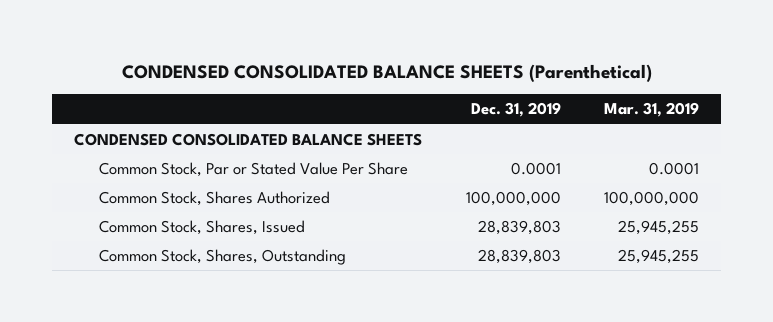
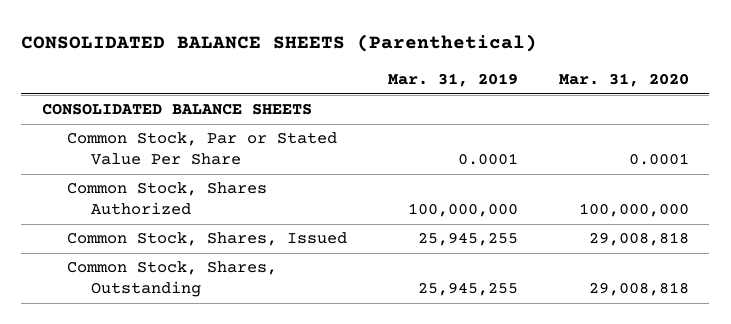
[121,63,652,82] CONDENSED CONSOLIDATED BALANCE SHEETS (Parenthetical) -> [21,34,538,53] CONSOLIDATED BALANCE SHEETS (Parenthetical)
[470,102,561,118] Dec. 31, 2019 -> none
none -> [558,73,689,88] Mar. 31, 2020
[73,133,422,147] CONDENSED CONSOLIDATED BALANCE SHEETS -> [42,103,313,116] CONSOLIDATED BALANCE SHEETS

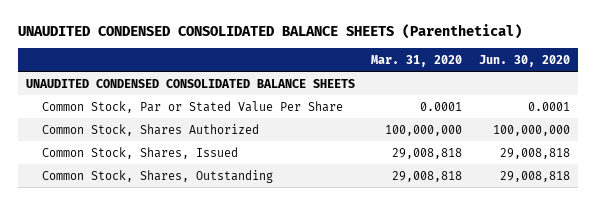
[21,34,538,53] CONSOLIDATED BALANCE SHEETS (Parenthetical) -> [17,24,522,40] UNAUDITED CONDENSED CONSOLIDATED BALANCE SHEETS (Parenthetical)
[387,73,518,88] Mar. 31, 2019 -> none
none -> [478,54,570,67] Jun. 30, 2020
[42,103,313,116] CONSOLIDATED BALANCE SHEETS -> [26,78,356,88] UNAUDITED CONDENSED CONSOLIDATED BALANCE SHEETS

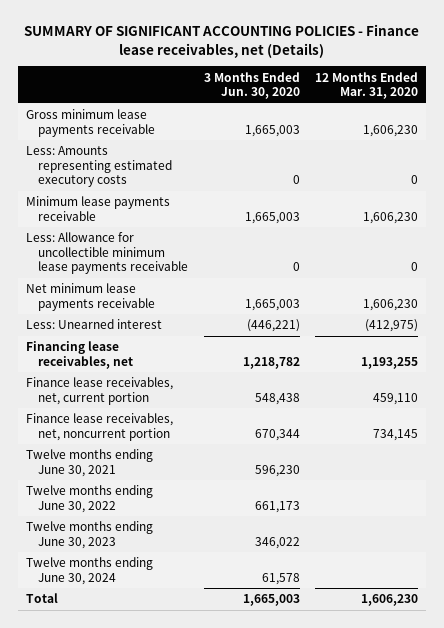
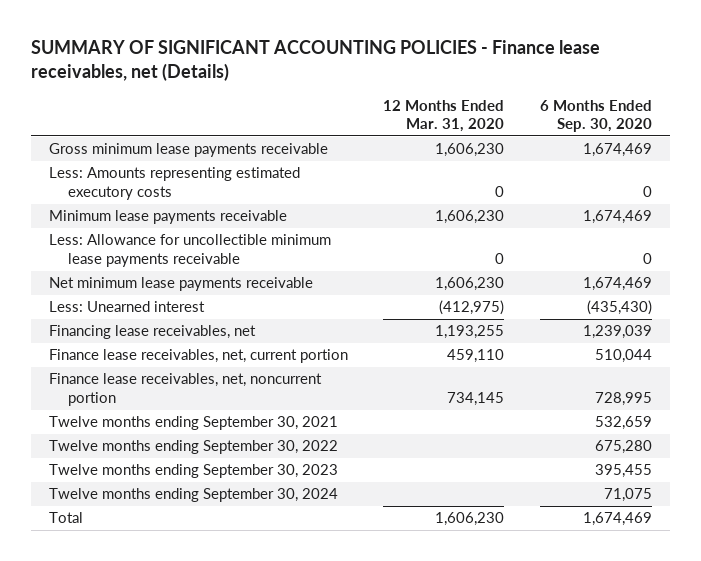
[203,71,300,100] 3 Months Ended Jun. 30, 2020 -> none
none -> [540,99,653,133] 6 Months Ended Sep. 30, 2020
[25,449,153,477] Twelve months ending June 30, 2021 -> [48,416,338,431] Twelve months ending September 30, 2021
[25,485,153,513] Twelve months ending June 30, 2022 -> [48,440,338,455] Twelve months ending September 30, 2022
[25,521,153,549] Twelve months ending June 30, 2023 -> [48,464,338,479] Twelve months ending September 30, 2023
[25,557,153,585] Twelve months ending June 30, 2024 -> [48,488,338,503] Twelve months ending September 30, 2024

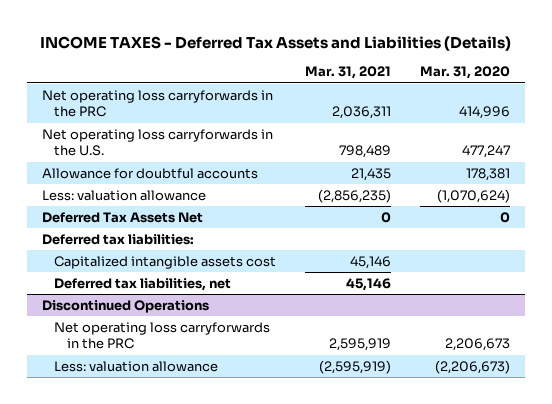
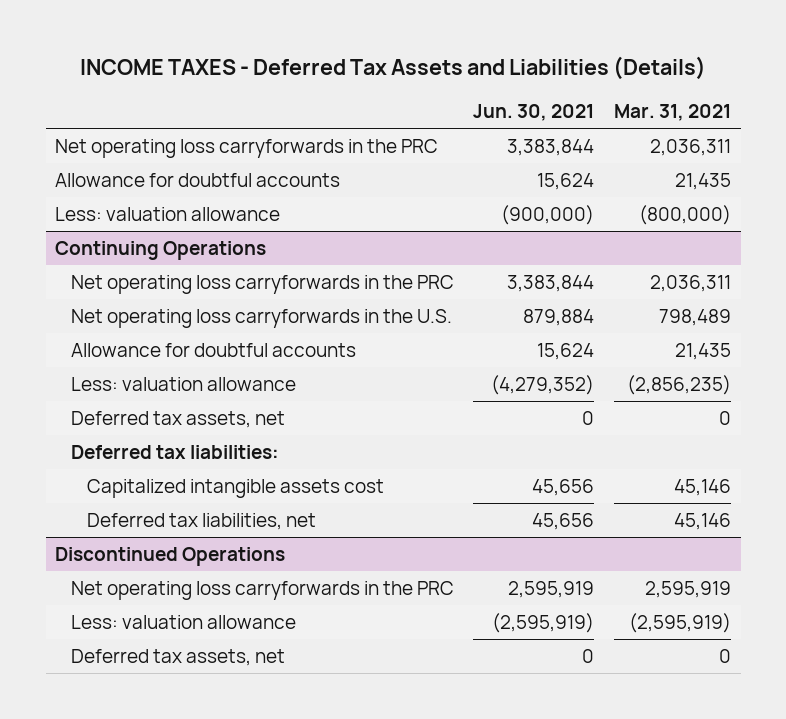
[420,66,511,80] Mar. 31, 2020 -> none
none -> [473,103,595,121] Jun. 30, 2021
none -> [55,173,341,188] Allowance for doubtful accounts
none -> [55,207,281,222] Less: valuation allowance
none -> [55,241,267,261] Continuing Operations
none -> [70,275,454,295] Net operating loss carryforwards in the PRC
[41,211,203,223] Deferred Tax Assets Net -> [70,411,285,429] Deferred tax assets, net
none -> [70,649,285,667] Deferred tax assets, net

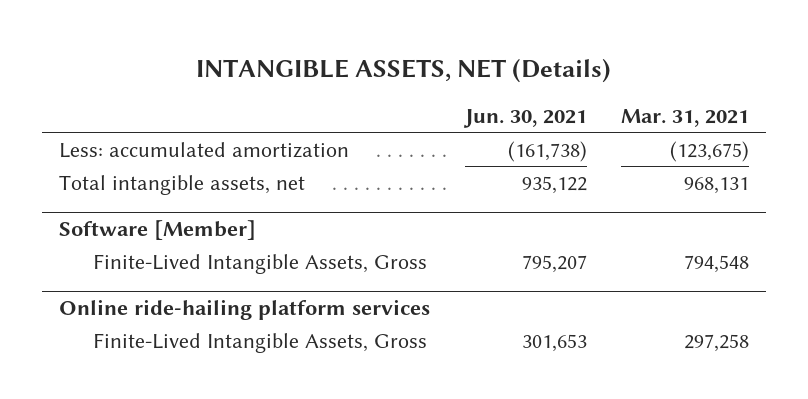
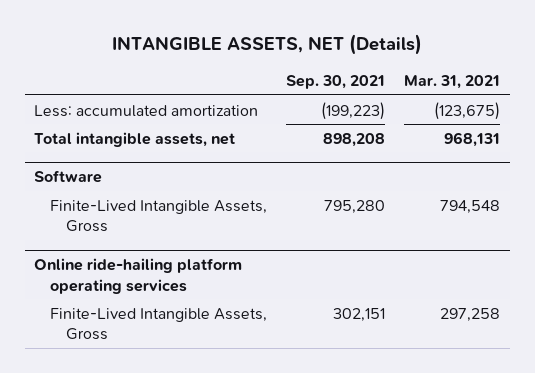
[462,108,587,128] Jun. 30, 2021 -> none
none -> [286,74,386,89] Sep. 30, 2021
[59,219,257,240] Software [Member] -> [34,170,103,184] Software
[59,298,431,320] Online ride-hailing platform services -> [34,258,243,294] Online ride-hailing platform operating services

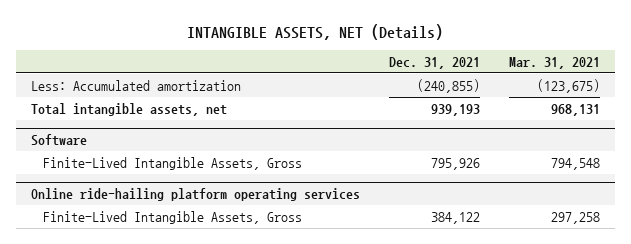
[286,74,386,89] Sep. 30, 2021 -> none
none -> [388,56,480,69] Dec. 31, 2021
[34,104,259,117] Less: accumulated amortization -> [30,79,241,91] Less: Accumulated amortization

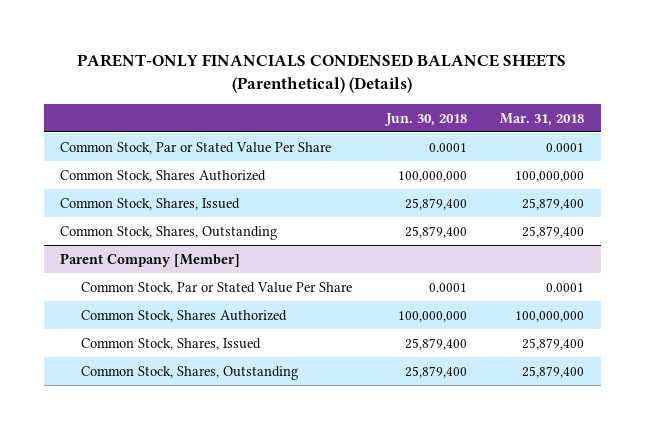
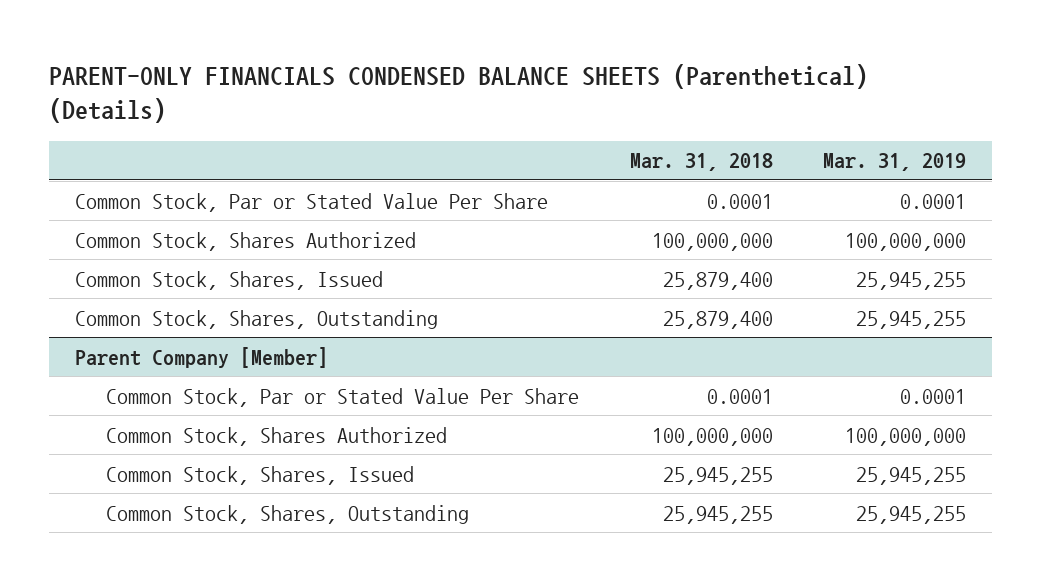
[383,112,467,126] Jun. 30, 2018 -> none
none -> [823,153,967,172] Mar. 31, 2019
[522,337,585,350] 25,879,400 -> [662,466,773,485] 25,945,255
[522,365,585,378] 25,879,400 -> [662,505,773,524] 25,945,255

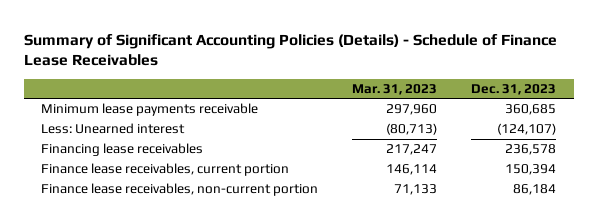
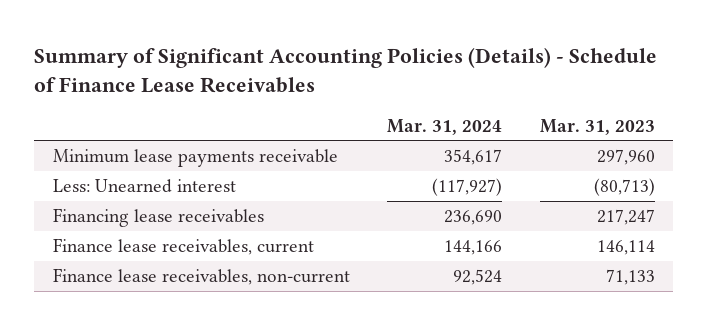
[471,83,557,95] Dec. 31, 2023 -> none
none -> [387,118,503,135] Mar. 31, 2024
[41,163,290,177] Finance lease receivables, current portion -> [52,237,314,255] Finance lease receivables, current
[41,183,319,197] Finance lease receivables, non-current portion -> [52,267,350,285] Finance lease receivables, non-current

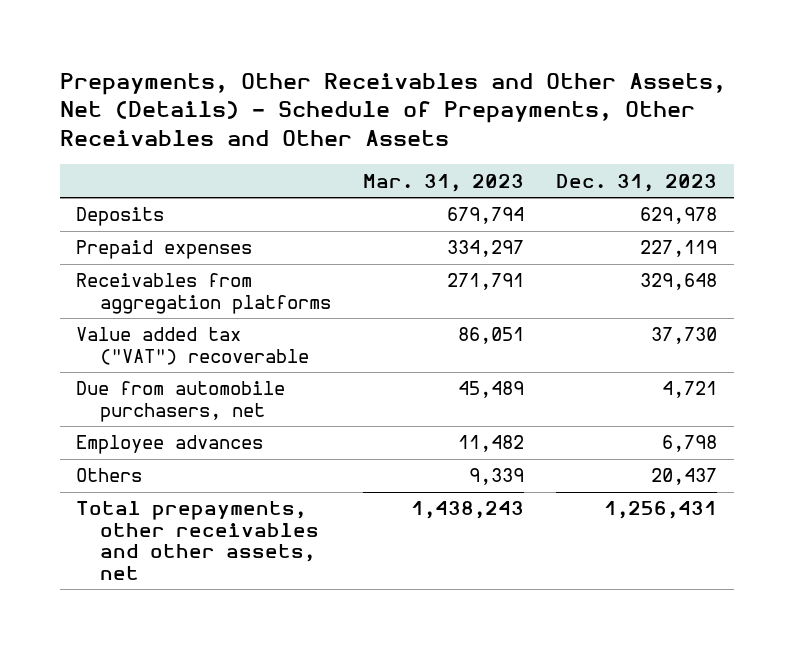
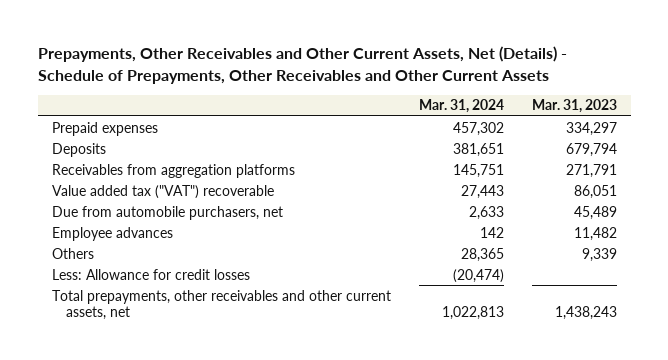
[59,72,726,146] Prepayments, Other Receivables and Other Assets, Net (Details) - Schedule of Prepayments, Other Receivables and Other Assets -> [37,46,567,84] Prepayments, Other Receivables and Other Current Assets, Net (Details) - Schedule of Prepayments, Other Receivables and Other Current Assets
[556,173,718,192] Dec. 31, 2023 -> none
none -> [418,99,504,114] Mar. 31, 2024
[75,207,164,227] Deposits -> [51,142,106,157] Deposits
none -> [51,268,250,280] Less: Allowance for credit losses
[75,501,320,580] Total prepayments, other receivables and other assets, net -> [51,289,391,320] Total prepayments, other receivables and other current assets, net

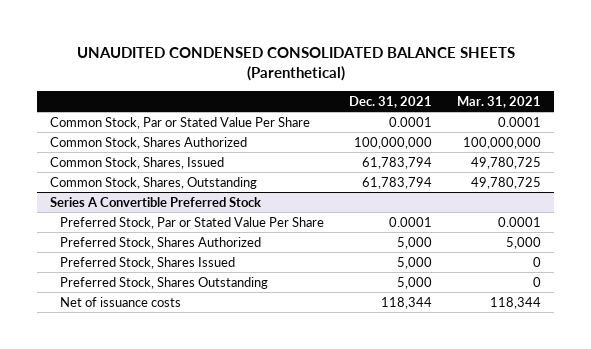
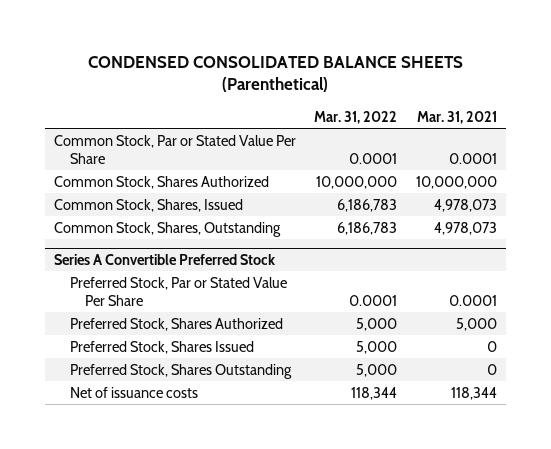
[76,46,515,81] UNAUDITED CONDENSED CONSOLIDATED BALANCE SHEETS (Parenthetical) -> [88,55,464,93] CONDENSED CONSOLIDATED BALANCE SHEETS (Parenthetical)
[348,95,432,108] Dec. 31, 2021 -> none
none -> [314,110,398,124] Mar. 31, 2022
[463,136,542,149] 100,000,000 -> [415,175,497,189] 10,000,000
[471,156,542,169] 49,780,725 -> [433,198,497,212] 4,978,073
[471,176,542,189] 49,780,725 -> [433,221,497,235] 4,978,073

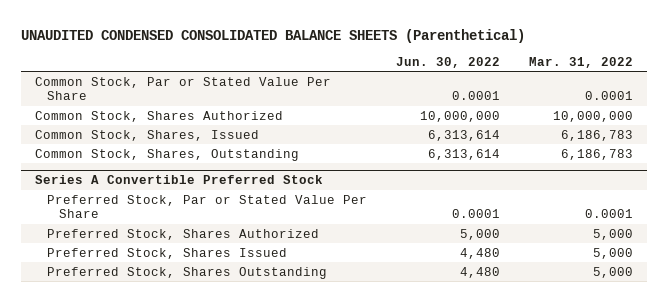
[88,55,464,93] CONDENSED CONSOLIDATED BALANCE SHEETS (Parenthetical) -> [20,28,525,43] UNAUDITED CONDENSED CONSOLIDATED BALANCE SHEETS (Parenthetical)
[416,110,497,124] Mar. 31, 2021 -> none
none -> [395,56,500,68] Jun. 30, 2022
[69,386,198,398] Net of issuance costs -> none

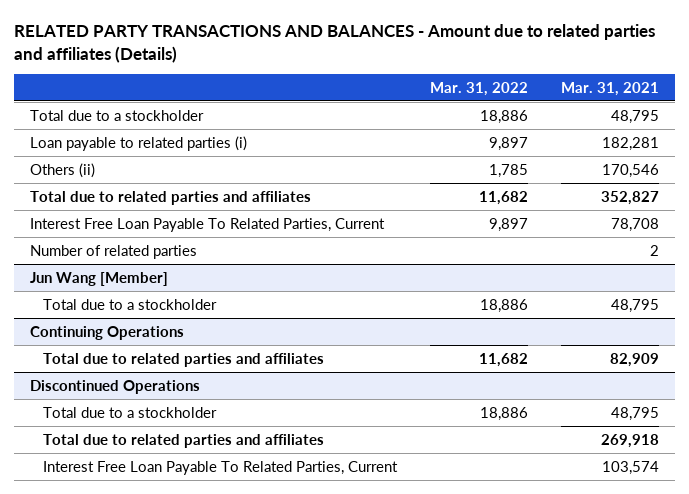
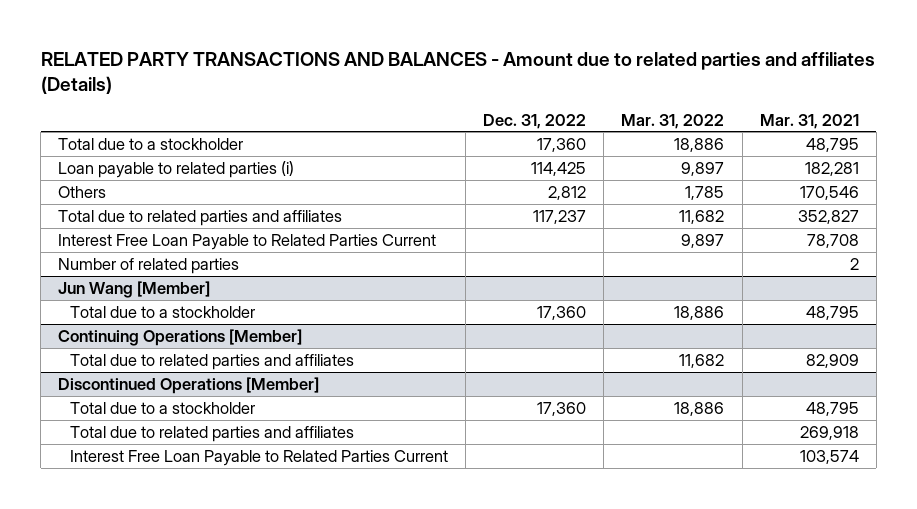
none -> [483,113,587,129] Dec. 31, 2022
[30,162,96,178] Others (ii) -> [58,185,107,198] Others
[30,217,386,232] Interest Free Loan Payable To Related Parties, Current -> [58,233,437,250] Interest Free Loan Payable to Related Parties Current
[30,325,185,340] Continuing Operations -> [58,328,303,346] Continuing Operations [Member]
[30,379,201,394] Discontinued Operations -> [58,376,320,394] Discontinued Operations [Member]
[43,460,399,475] Interest Free Loan Payable To Related Parties, Current -> [70,449,449,466] Interest Free Loan Payable to Related Parties Current

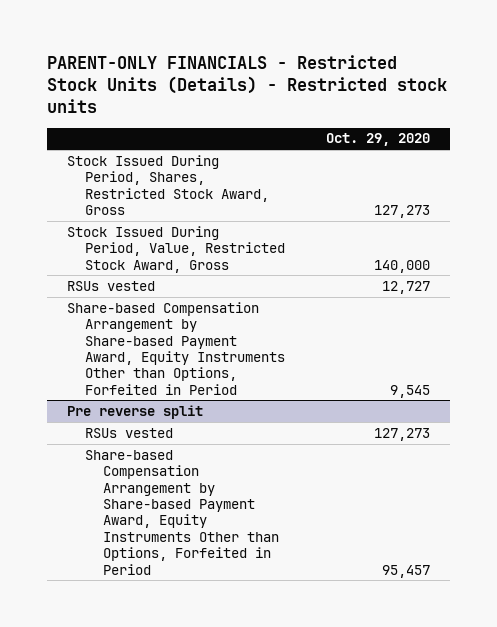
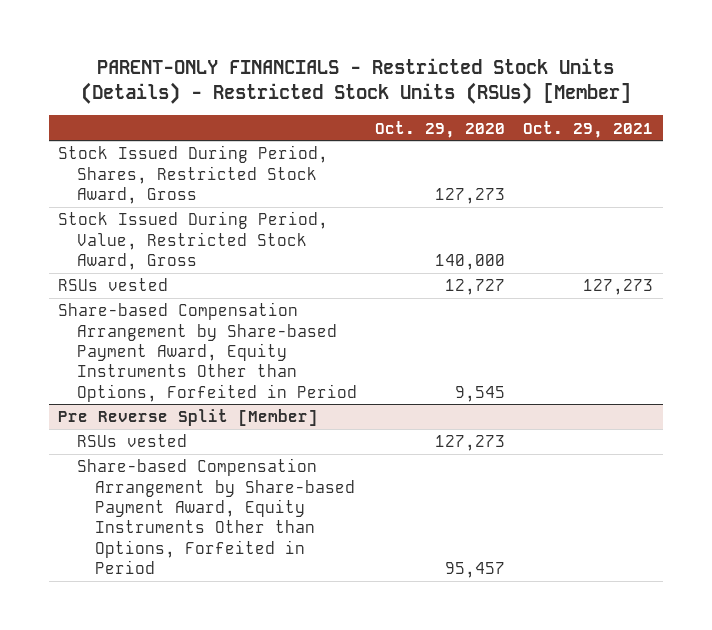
[47,55,448,114] PARENT-ONLY FINANCIALS - Restricted Stock Units (Details) - Restricted stock units -> [80,58,631,105] PARENT-ONLY FINANCIALS - Restricted Stock Units (Details) - Restricted Stock Units (RSUs) [Member]
none -> [523,120,654,138] Oct. 29, 2021
[67,404,204,419] Pre reverse split -> [58,409,319,427] Pre Reverse Split [Member]

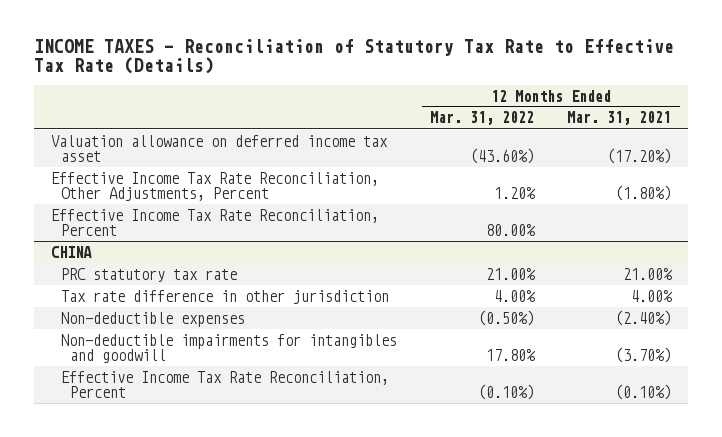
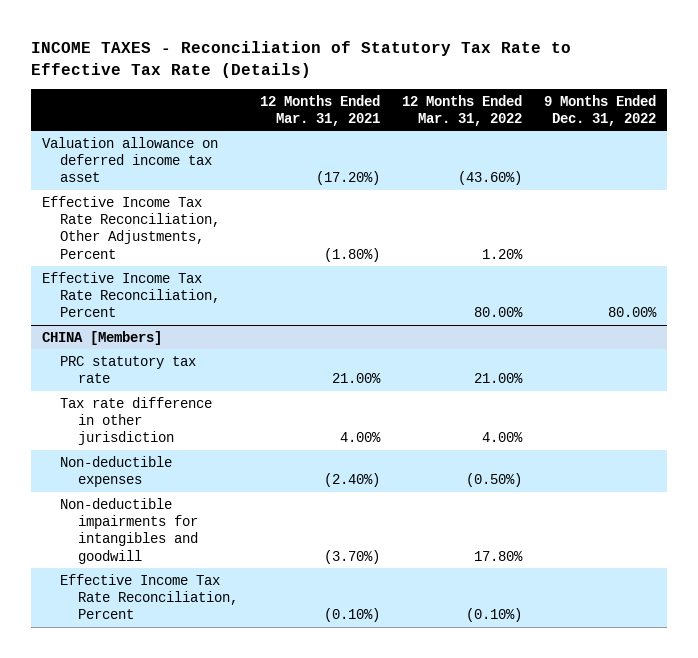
none -> [543,94,656,126] 9 Months Ended Dec. 31, 2022
[50,245,92,258] CHINA -> [41,330,162,345] CHINA [Members]

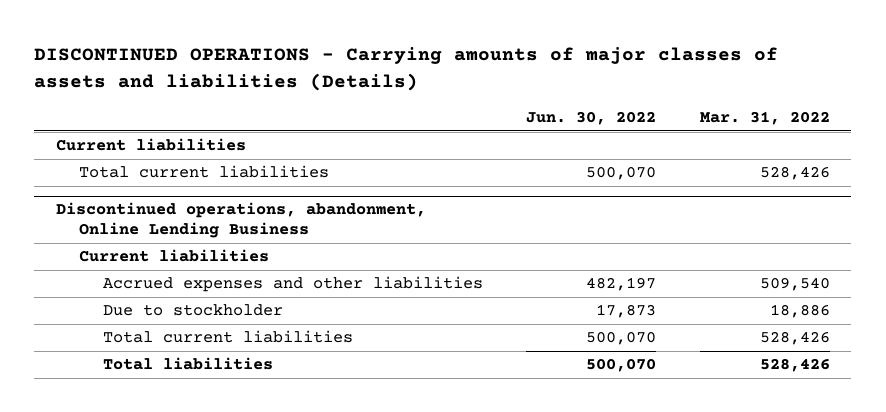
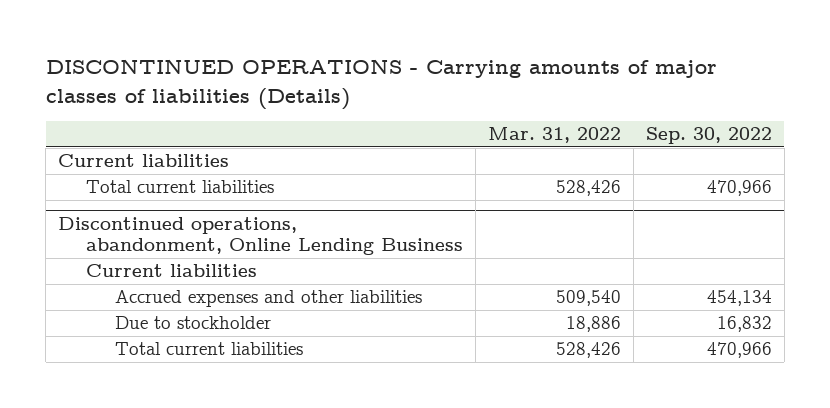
[34,47,779,91] DISCONTINUED OPERATIONS - Carrying amounts of major classes of assets and liabilities (Details) -> [45,59,717,110] DISCONTINUED OPERATIONS - Carrying amounts of major classes of liabilities (Details)
[526,111,657,126] Jun. 30, 2022 -> none
none -> [645,127,772,145] Sep. 30, 2022
[102,357,273,371] Total liabilities -> none

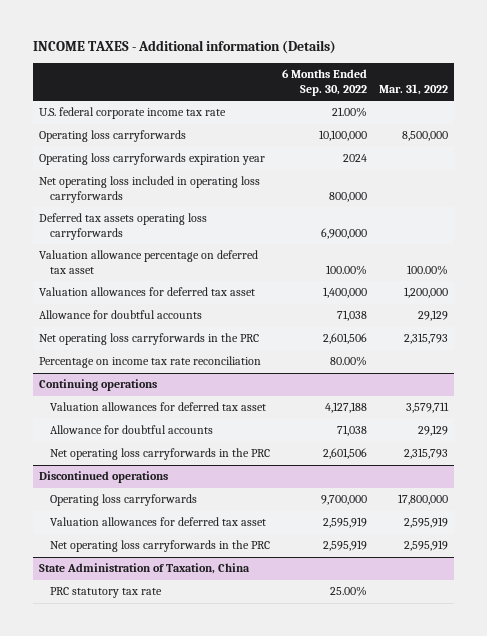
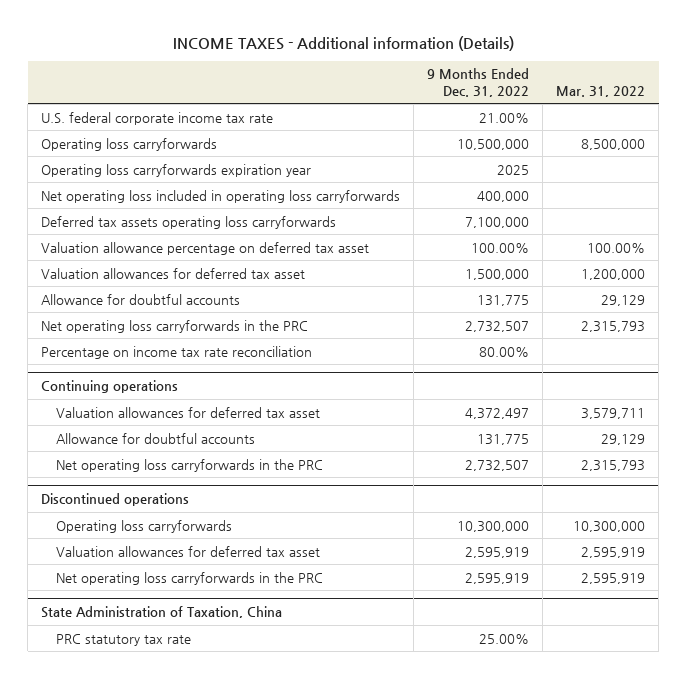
[282,69,368,97] 6 Months Ended Sep. 30, 2022 -> none
none -> [427,68,530,97] 9 Months Ended Dec. 31, 2022
[397,494,448,506] 17,800,000 -> [573,520,646,532] 10,300,000

